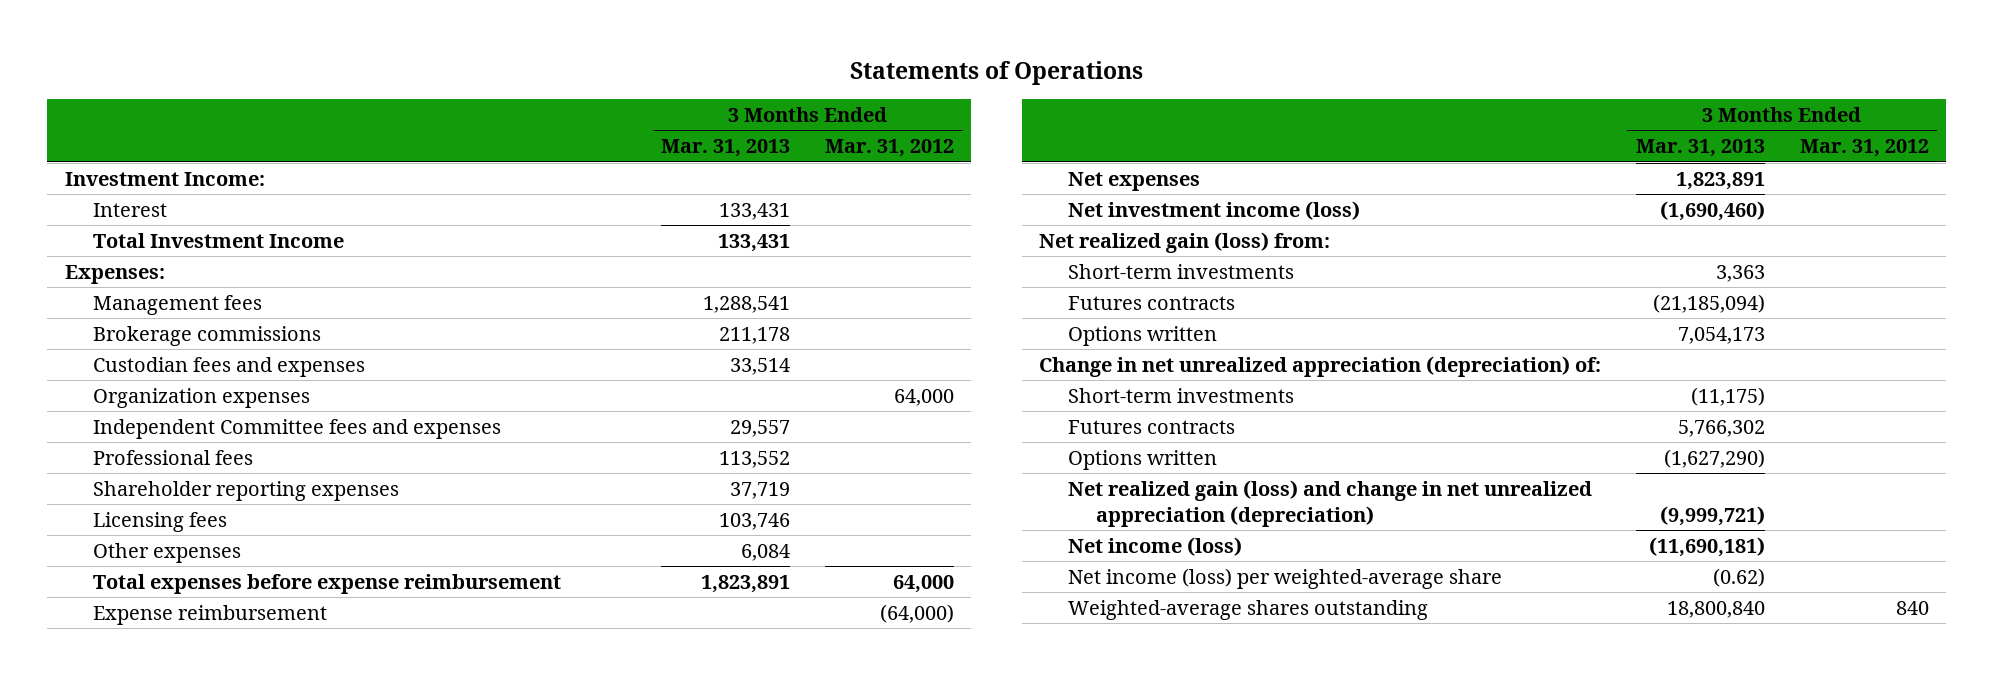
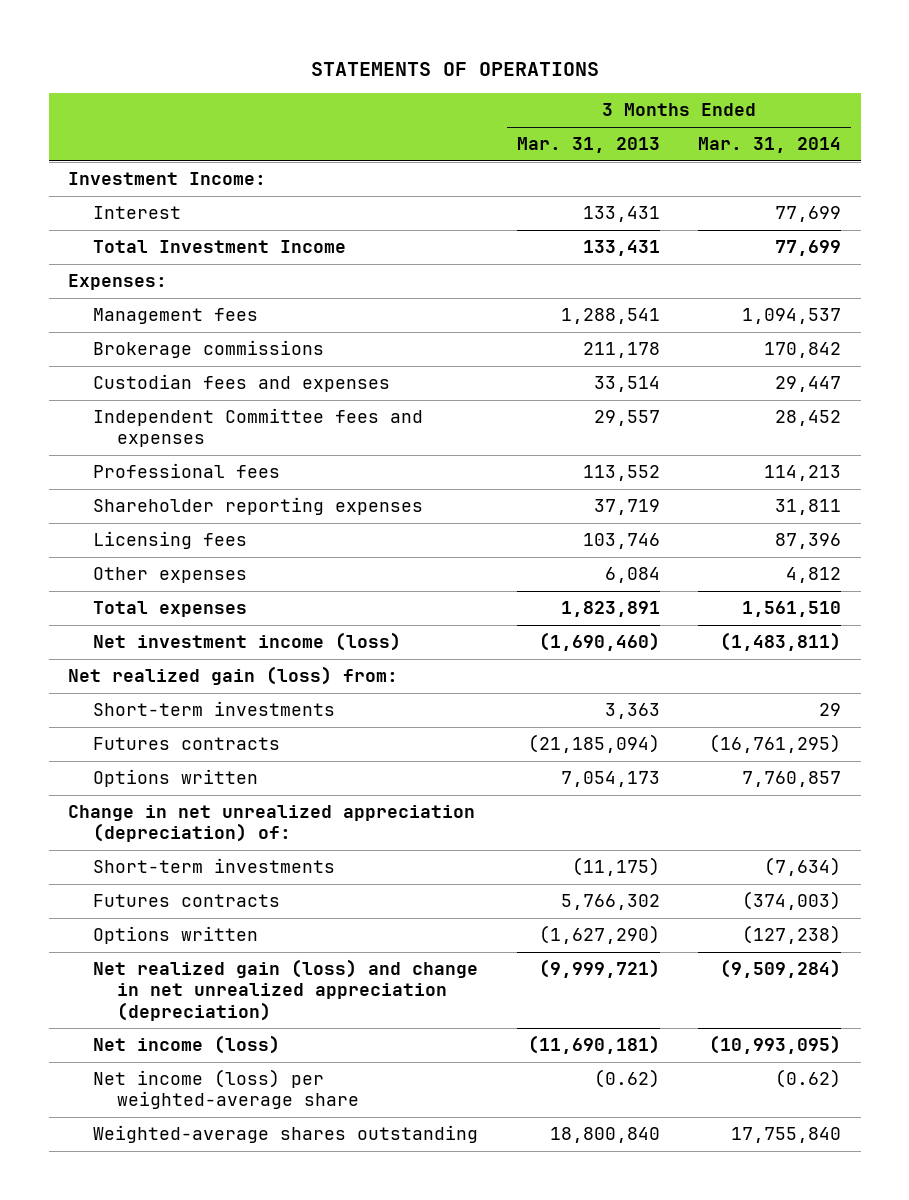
[849,60,1143,85] Statements of Operations -> [310,61,599,76] STATEMENTS OF OPERATIONS
[825,139,955,158] Mar. 31, 2012 -> none
none -> [698,137,842,154] Mar. 31, 2014
[93,387,311,408] Organization expenses -> none
[93,573,562,594] Total expenses before expense reimbursement -> none
[93,604,328,625] Expense reimbursement -> none
[1067,171,1200,191] Net expenses -> [92,601,247,618] Total expenses

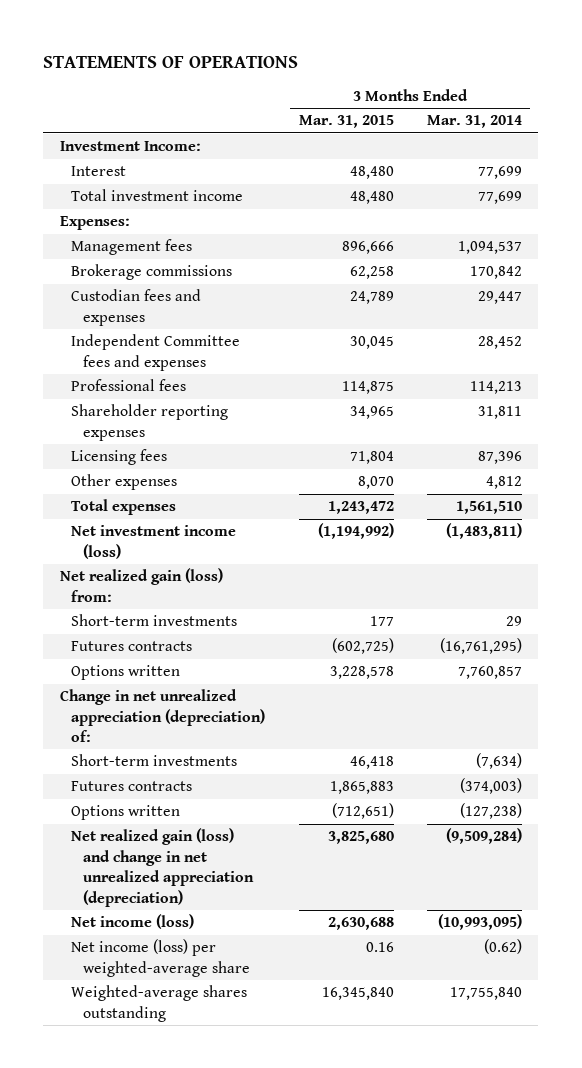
[516,137,660,154] Mar. 31, 2013 -> none
none -> [298,115,394,129] Mar. 31, 2015
[92,240,346,254] Total Investment Income -> [71,189,244,202] Total investment income

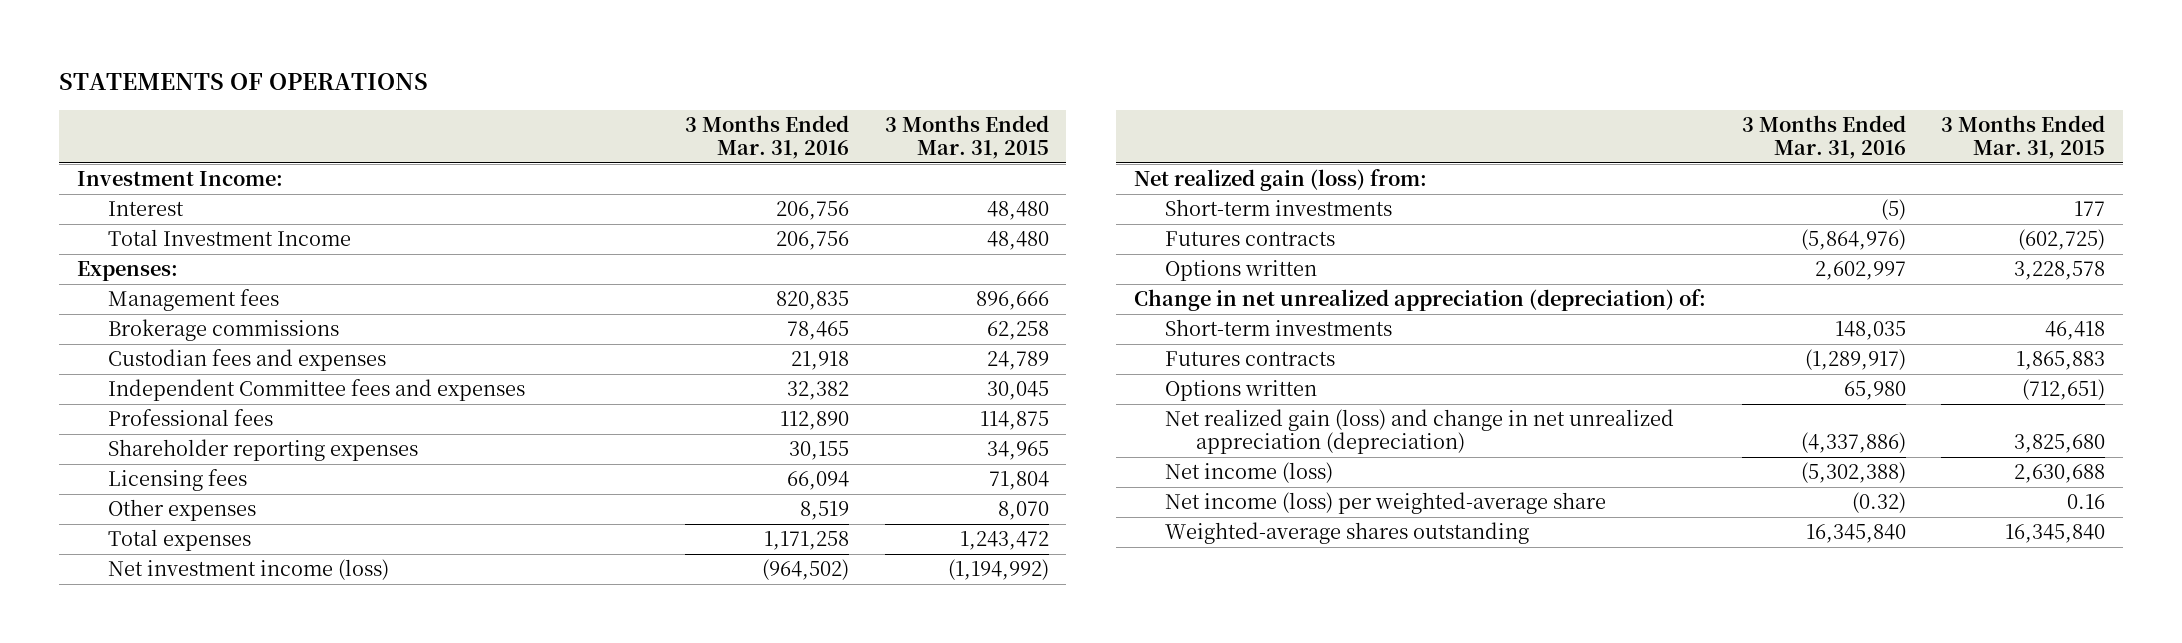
[426,115,522,129] Mar. 31, 2014 -> none
none -> [684,114,849,159] 3 Months Ended Mar. 31, 2016
[71,189,244,202] Total investment income -> [108,229,352,247] Total Investment Income

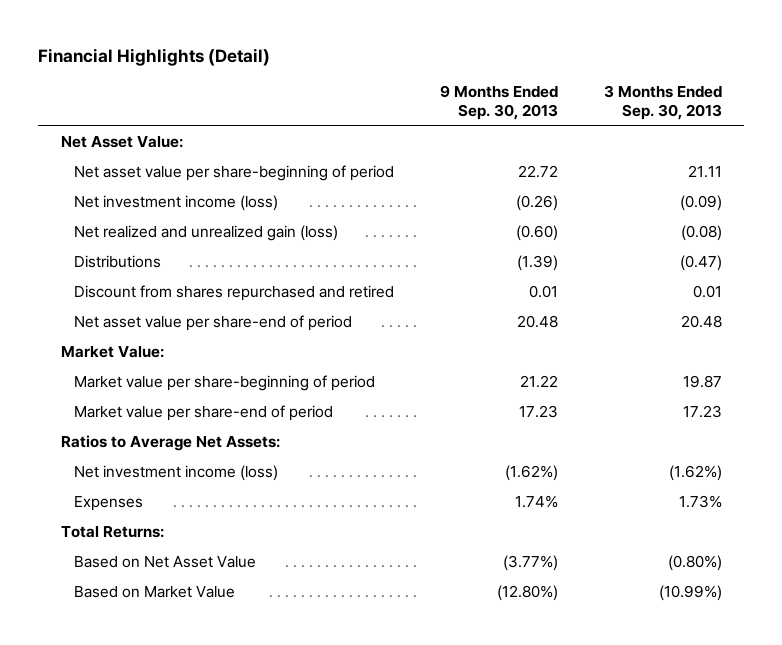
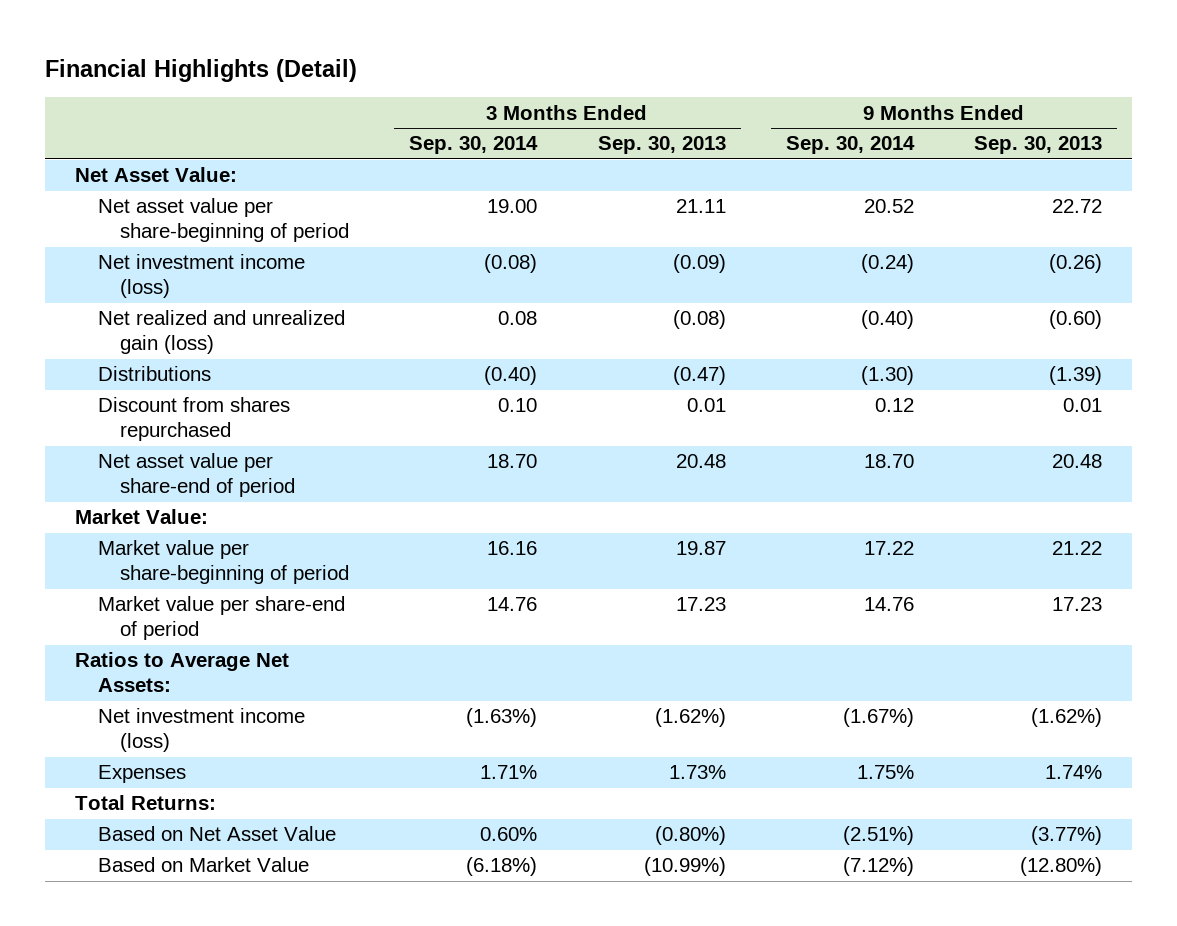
none -> [409,136,539,155] Sep. 30, 2014
none -> [785,136,915,155] Sep. 30, 2014
[73,285,394,302] Discount from shares repurchased and retired -> [97,397,290,442] Discount from shares repurchased

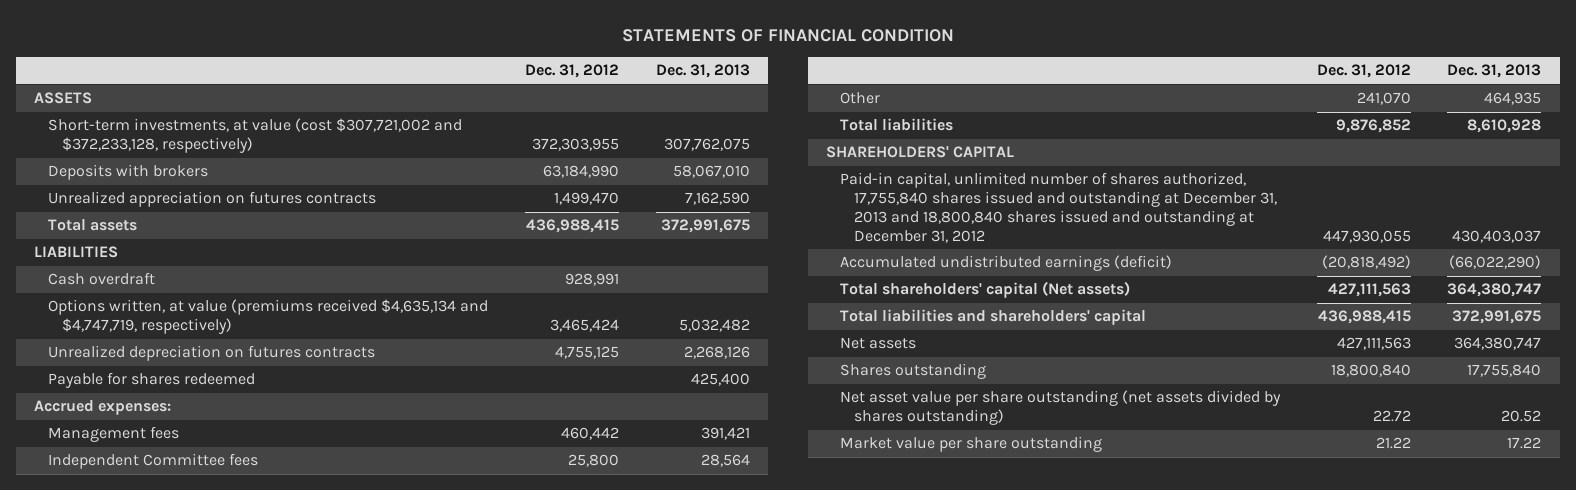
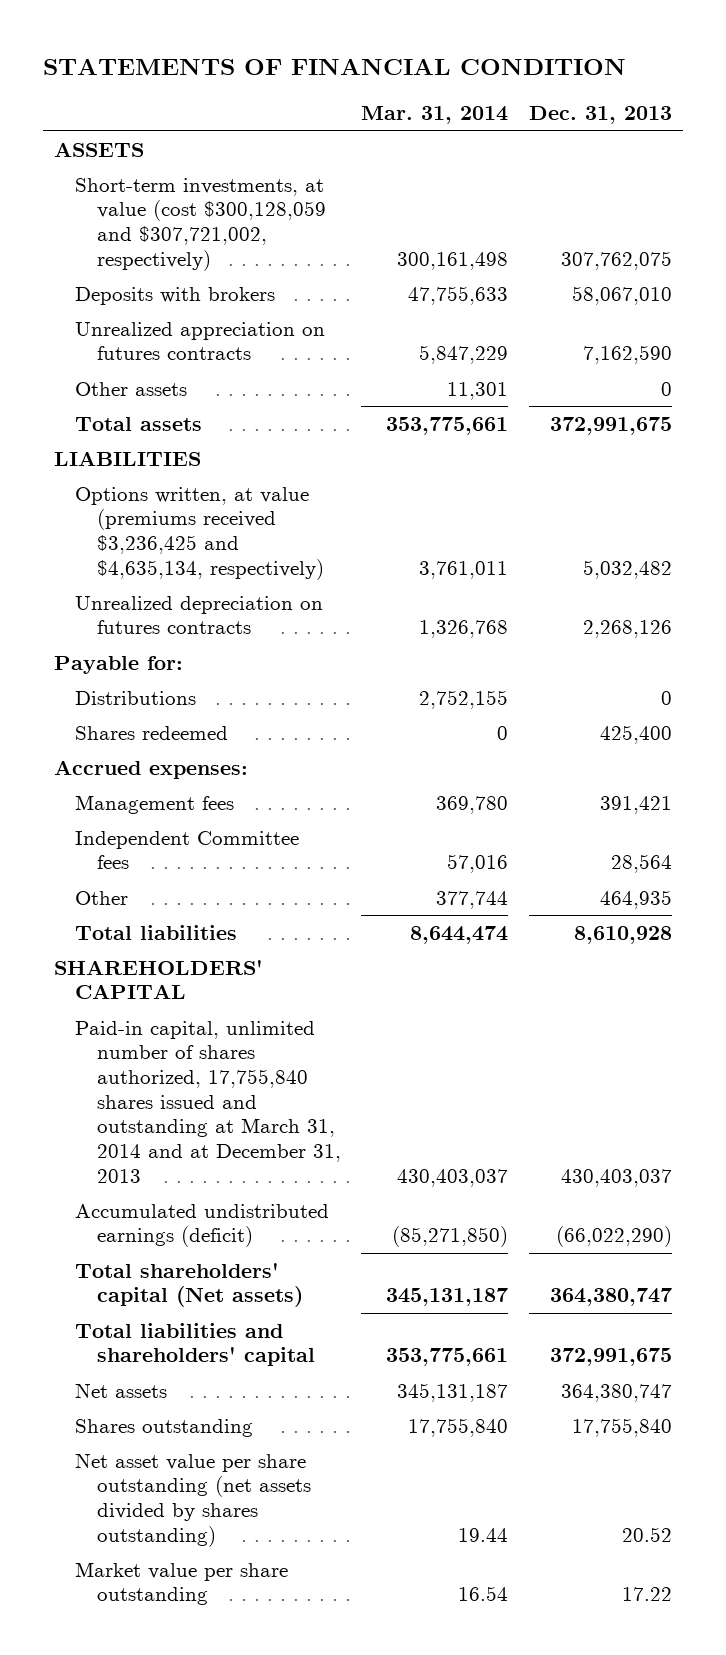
[525,64,620,79] Dec. 31, 2012 -> none
none -> [361,106,509,125] Mar. 31, 2014
[48,118,463,154] Short-term investments, at value (cost $307,721,002 and $372,233,128, respectively) -> [75,177,326,271] Short-term investments, at value (cost $300,128,059 and $307,721,002, respectively)
none -> [75,381,188,396] Other assets
[48,272,156,286] Cash overdraft -> none
[48,299,489,335] Options written, at value (premiums received $4,635,134 and $4,747,719, respectively) -> [75,486,324,580] Options written, at value (premiums received $3,236,425 and $4,635,134, respectively)
none -> [53,655,183,674] Payable for:
none -> [75,690,197,705] Distributions
[48,372,256,389] Payable for shares redeemed -> [75,725,229,740] Shares redeemed
[840,172,1277,243] Paid-in capital, unlimited number of shares authorized, 17,755,840 shares issued and outstanding at December 31, 2013 and 18,800,840 shares issued and outstanding at December 31, 2012 -> [75,1020,341,1183] Paid-in capital, unlimited number of shares authorized, 17,755,840 shares issued and outstanding at March 31, 2014 and at December 31, 2013

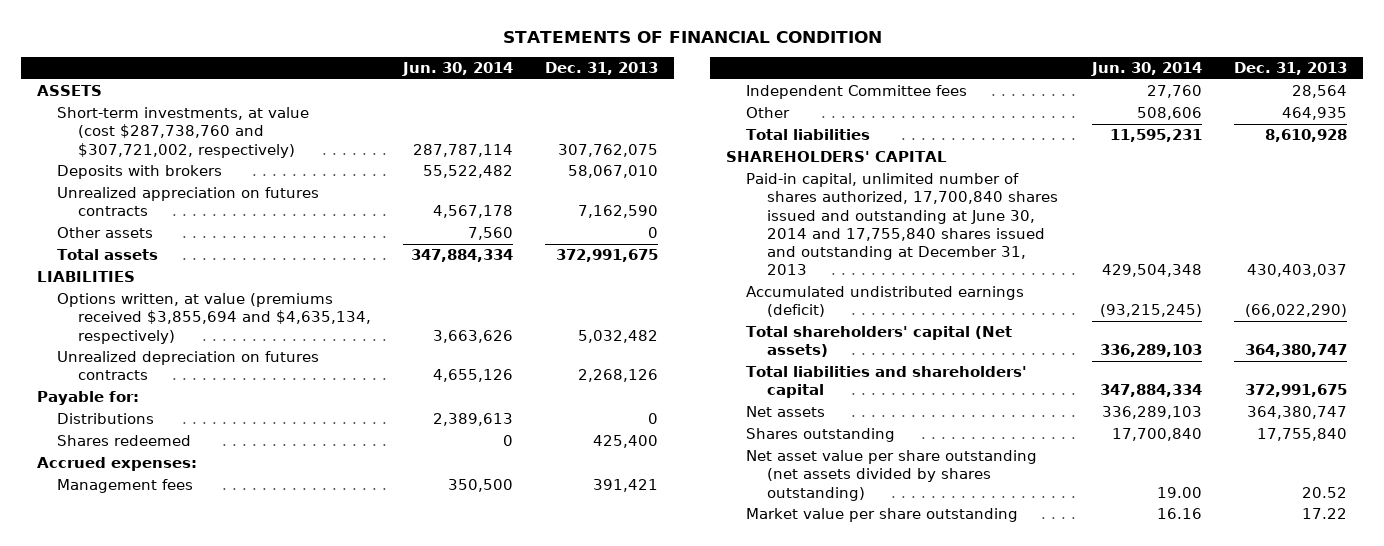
[361,106,509,125] Mar. 31, 2014 -> none
none -> [401,62,513,77] Jun. 30, 2014
[75,177,326,271] Short-term investments, at value (cost $300,128,059 and $307,721,002, respectively) -> [57,107,310,158] Short-term investments, at value (cost $287,738,760 and $307,721,002, respectively)
[75,486,324,580] Options written, at value (premiums received $3,236,425 and $4,635,134, respectively) -> [57,293,371,344] Options written, at value (premiums received $3,855,694 and $4,635,134, respectively)
[75,1020,341,1183] Paid-in capital, unlimited number of shares authorized, 17,755,840 shares issued and outstanding at March 31, 2014 and at December 31, 2013 -> [746,173,1058,276] Paid-in capital, unlimited number of shares authorized, 17,700,840 shares issued and outstanding at June 30, 2014 and 17,755,840 shares issued and outstanding at December 31, 2013

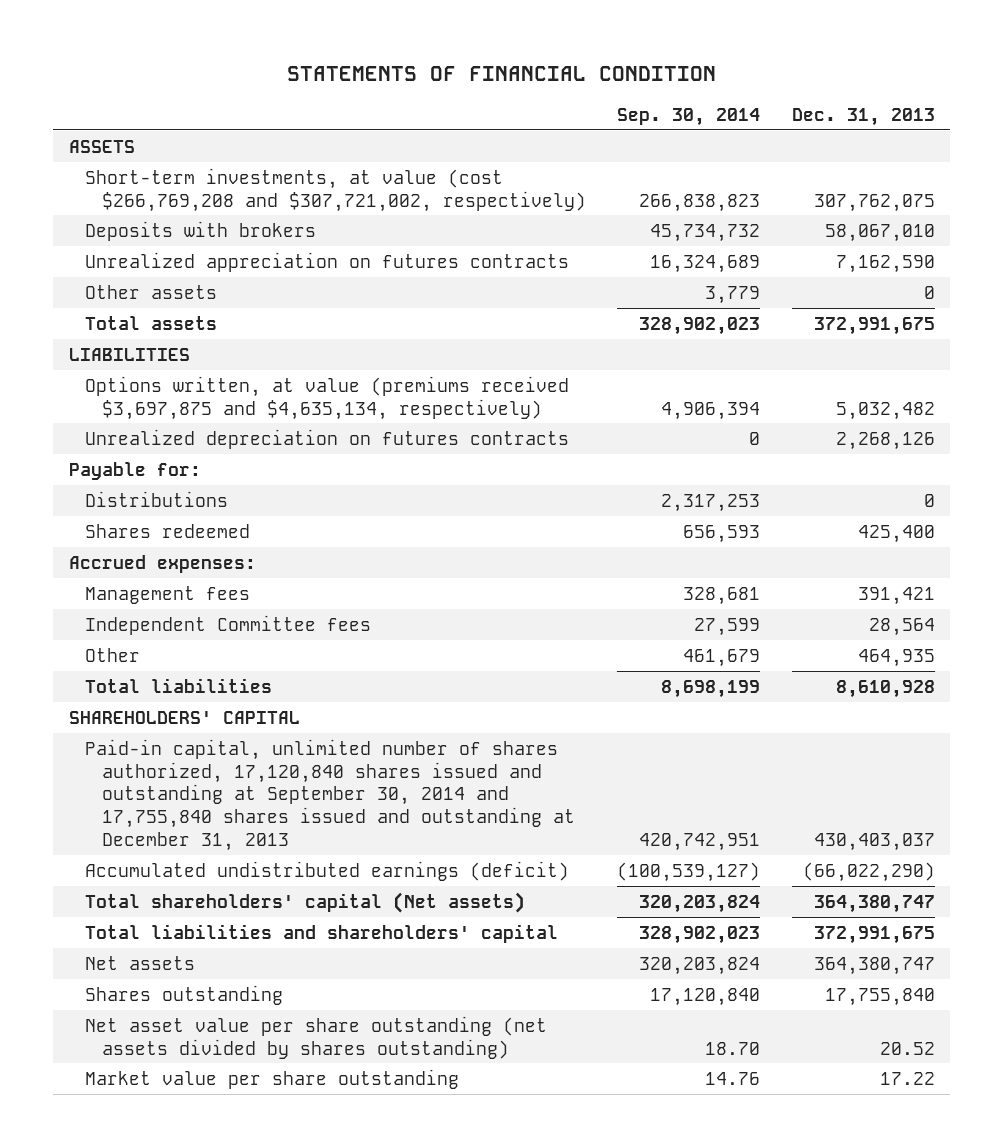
[401,62,513,77] Jun. 30, 2014 -> none
none -> [617,107,761,126] Sep. 30, 2014
[57,107,310,158] Short-term investments, at value (cost $287,738,760 and $307,721,002, respectively) -> [85,167,587,212] Short-term investments, at value (cost $266,769,208 and $307,721,002, respectively)
[57,293,371,344] Options written, at value (premiums received $3,855,694 and $4,635,134, respectively) -> [85,375,570,420] Options written, at value (premiums received $3,697,875 and $4,635,134, respectively)
[746,173,1058,276] Paid-in capital, unlimited number of shares authorized, 17,700,840 shares issued and outstanding at June 30, 2014 and 17,755,840 shares issued and outstanding at December 31, 2013 -> [85,738,576,852] Paid-in capital, unlimited number of shares authorized, 17,120,840 shares issued and outstanding at September 30, 2014 and 17,755,840 shares issued and outstanding at December 31, 2013

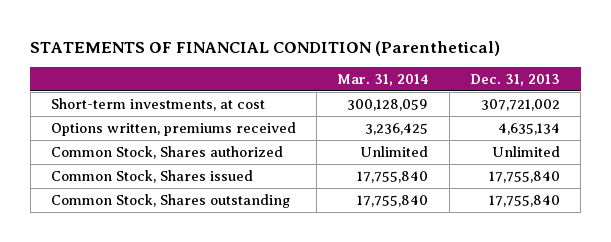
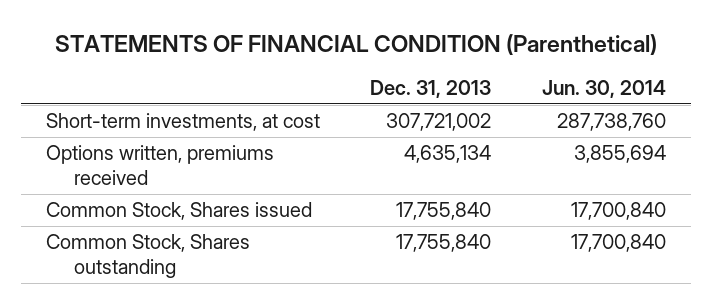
[337,73,429,86] Mar. 31, 2014 -> none
none -> [541,79,666,98] Jun. 30, 2014
[50,145,283,159] Common Stock, Shares authorized -> none

